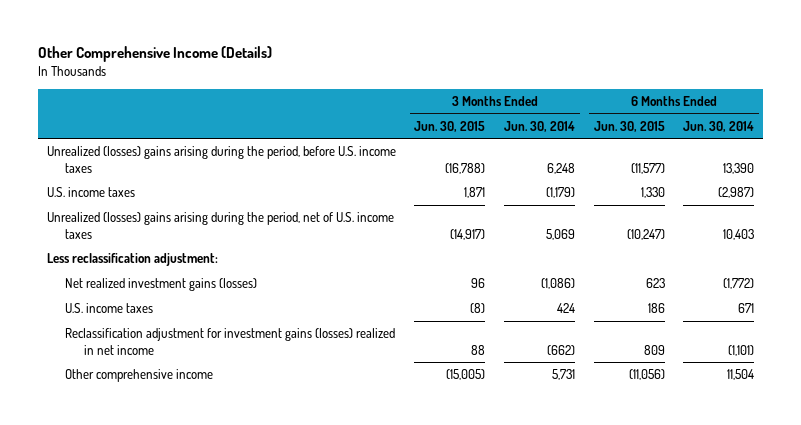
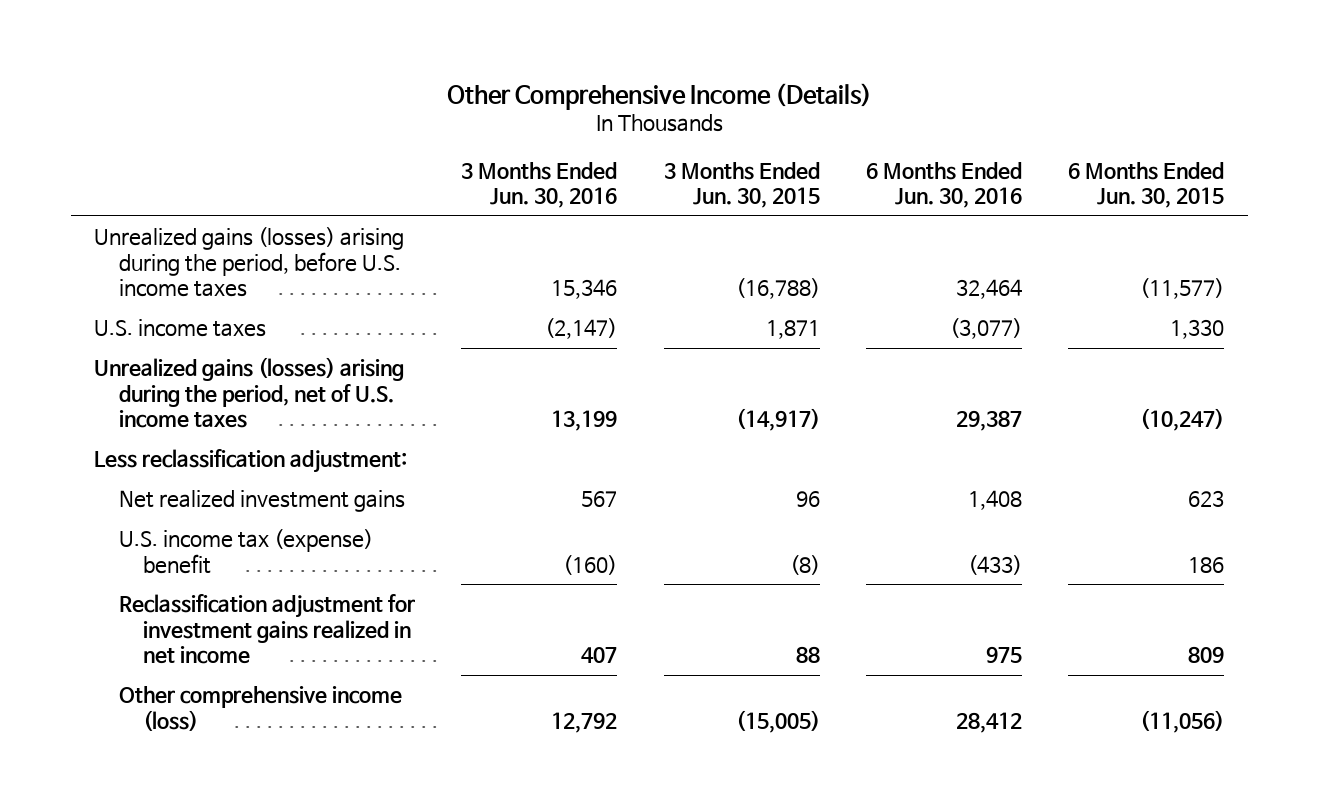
[504,120,576,132] Jun. 30, 2014 -> none
[683,120,755,132] Jun. 30, 2014 -> none
none -> [461,161,618,209] 3 Months Ended Jun. 30, 2016
none -> [865,161,1022,209] 6 Months Ended Jun. 30, 2016
[46,146,396,173] Unrealized (losses) gains arising during the period, before U.S. income taxes -> [94,227,405,297] Unrealized gains (losses) arising during the period, before U.S. income taxes
[46,212,394,239] Unrealized (losses) gains arising during the period, net of U.S. income taxes -> [94,357,405,428] Unrealized gains (losses) arising during the period, net of U.S. income taxes
[65,278,258,292] Net realized investment gains (losses) -> [118,490,405,513] Net realized investment gains
[65,303,154,314] U.S. income taxes -> [118,529,373,574] U.S. income tax (expense) benefit
[65,328,396,355] Reclassification adjustment for investment gains (losses) realized in net income -> [118,594,415,664] Reclassification adjustment for investment gains realized in net income
[65,369,214,383] Other comprehensive income -> [118,686,402,731] Other comprehensive income (loss)

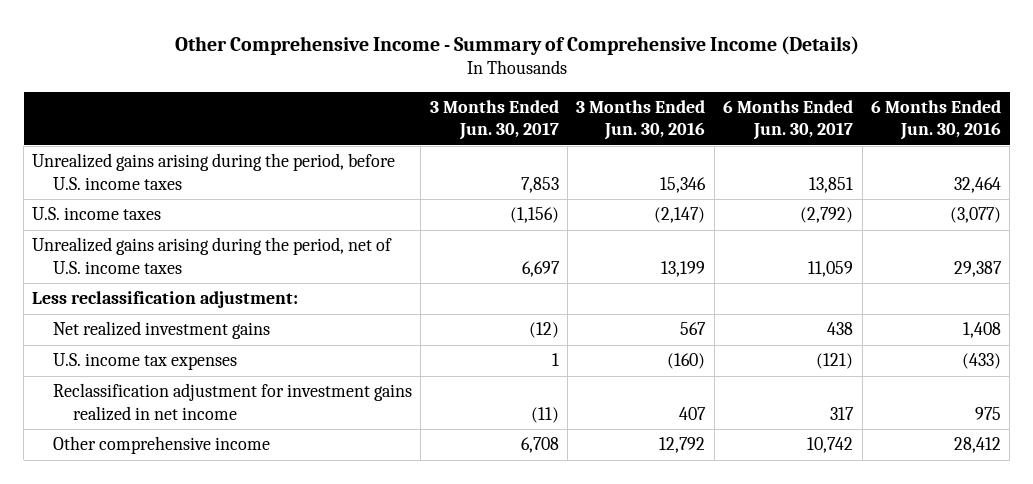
[447,82,873,110] Other Comprehensive Income (Details) -> [174,35,859,55] Other Comprehensive Income - Summary of Comprehensive Income (Details)
[663,161,820,209] 3 Months Ended Jun. 30, 2015 -> none
[1068,161,1225,209] 6 Months Ended Jun. 30, 2015 -> none
none -> [429,99,559,141] 3 Months Ended Jun. 30, 2017
none -> [723,99,854,141] 6 Months Ended Jun. 30, 2017
[94,227,405,297] Unrealized gains (losses) arising during the period, before U.S. income taxes -> [32,153,396,190] Unrealized gains arising during the period, before U.S. income taxes
[94,357,405,428] Unrealized gains (losses) arising during the period, net of U.S. income taxes -> [32,237,393,274] Unrealized gains arising during the period, net of U.S. income taxes
[118,529,373,574] U.S. income tax (expense) benefit -> [52,353,237,371] U.S. income tax expenses
[118,686,402,731] Other comprehensive income (loss) -> [52,436,270,455] Other comprehensive income

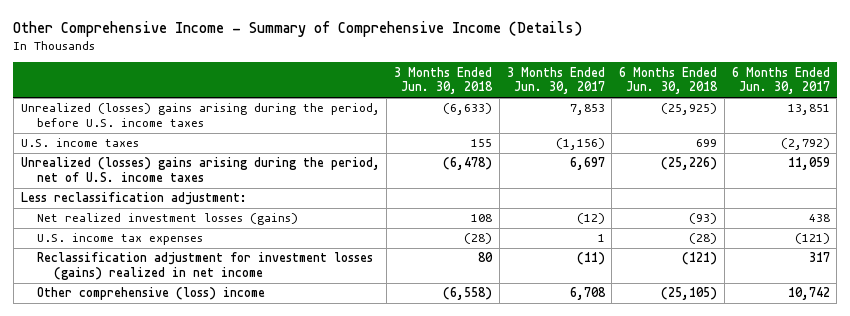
[576,99,706,141] 3 Months Ended Jun. 30, 2016 -> none
[870,99,1001,141] 6 Months Ended Jun. 30, 2016 -> none
none -> [394,66,494,95] 3 Months Ended Jun. 30, 2018
none -> [619,66,719,95] 6 Months Ended Jun. 30, 2018
[32,153,396,190] Unrealized gains arising during the period, before U.S. income taxes -> [20,103,380,128] Unrealized (losses) gains arising during the period, before U.S. income taxes
[32,237,393,274] Unrealized gains arising during the period, net of U.S. income taxes -> [20,157,380,183] Unrealized (losses) gains arising during the period, net of U.S. income taxes
[52,321,270,340] Net realized investment gains -> [37,213,299,226] Net realized investment losses (gains)
[52,383,412,421] Reclassification adjustment for investment gains realized in net income -> [37,252,374,281] Reclassification adjustment for investment losses (gains) realized in net income
[52,436,270,455] Other comprehensive income -> [37,287,266,301] Other comprehensive (loss) income

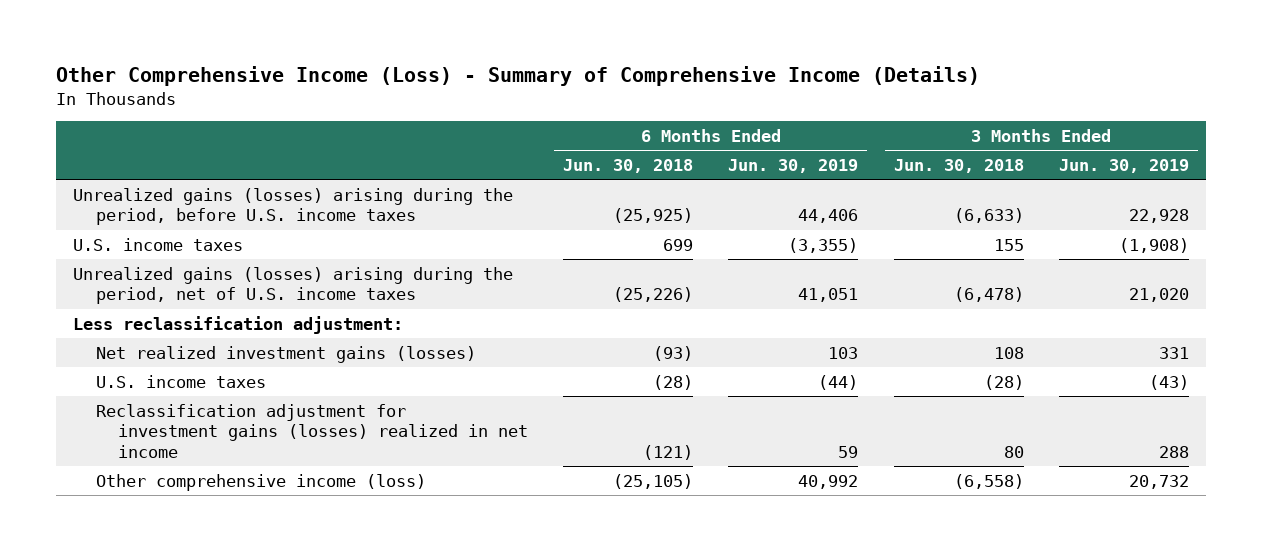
[13,20,583,37] Other Comprehensive Income - Summary of Comprehensive Income (Details) -> [55,65,980,86] Other Comprehensive Income (Loss) - Summary of Comprehensive Income (Details)
[506,66,605,95] 3 Months Ended Jun. 30, 2017 -> none
[731,66,830,95] 6 Months Ended Jun. 30, 2017 -> none
none -> [728,159,859,174] Jun. 30, 2019
none -> [1058,159,1189,174] Jun. 30, 2019
[20,103,380,128] Unrealized (losses) gains arising during the period, before U.S. income taxes -> [73,187,514,226] Unrealized gains (losses) arising during the period, before U.S. income taxes
[20,157,380,183] Unrealized (losses) gains arising during the period, net of U.S. income taxes -> [73,266,514,305] Unrealized gains (losses) arising during the period, net of U.S. income taxes
[37,213,299,226] Net realized investment losses (gains) -> [95,345,476,363] Net realized investment gains (losses)
[37,233,204,246] U.S. income tax expenses -> [95,374,266,388] U.S. income taxes
[37,252,374,281] Reclassification adjustment for investment losses (gains) realized in net income -> [95,403,528,458] Reclassification adjustment for investment gains (losses) realized in net income
[37,287,266,301] Other comprehensive (loss) income -> [95,473,426,491] Other comprehensive income (loss)

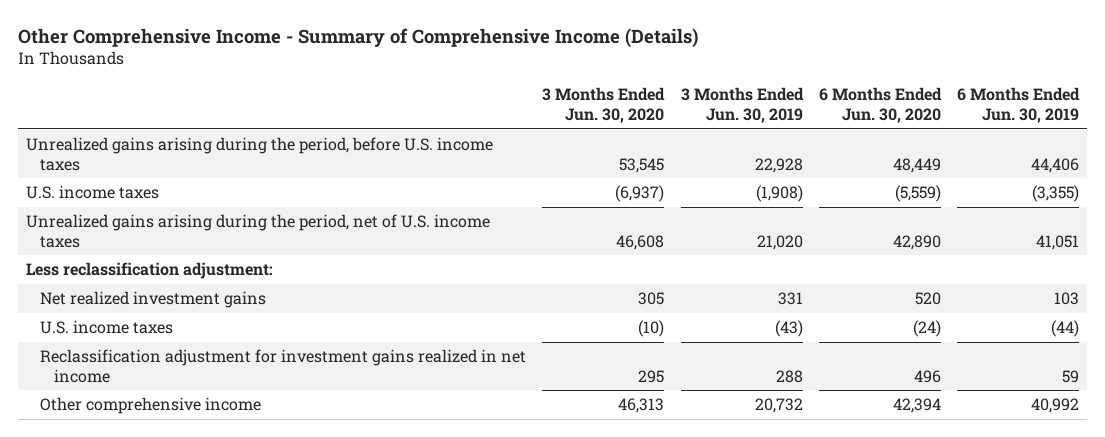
[55,65,980,86] Other Comprehensive Income (Loss) - Summary of Comprehensive Income (Details) -> [18,27,699,48] Other Comprehensive Income - Summary of Comprehensive Income (Details)
[563,159,694,174] Jun. 30, 2018 -> none
[893,159,1024,174] Jun. 30, 2018 -> none
none -> [542,87,666,124] 3 Months Ended Jun. 30, 2020
none -> [818,87,942,124] 6 Months Ended Jun. 30, 2020
[73,187,514,226] Unrealized gains (losses) arising during the period, before U.S. income taxes -> [26,136,494,171] Unrealized gains arising during the period, before U.S. income taxes
[73,266,514,305] Unrealized gains (losses) arising during the period, net of U.S. income taxes -> [26,213,491,248] Unrealized gains arising during the period, net of U.S. income taxes
[95,345,476,363] Net realized investment gains (losses) -> [40,290,267,308] Net realized investment gains
[95,403,528,458] Reclassification adjustment for investment gains (losses) realized in net income -> [40,348,527,383] Reclassification adjustment for investment gains realized in net income
[95,473,426,491] Other comprehensive income (loss) -> [40,396,262,414] Other comprehensive income

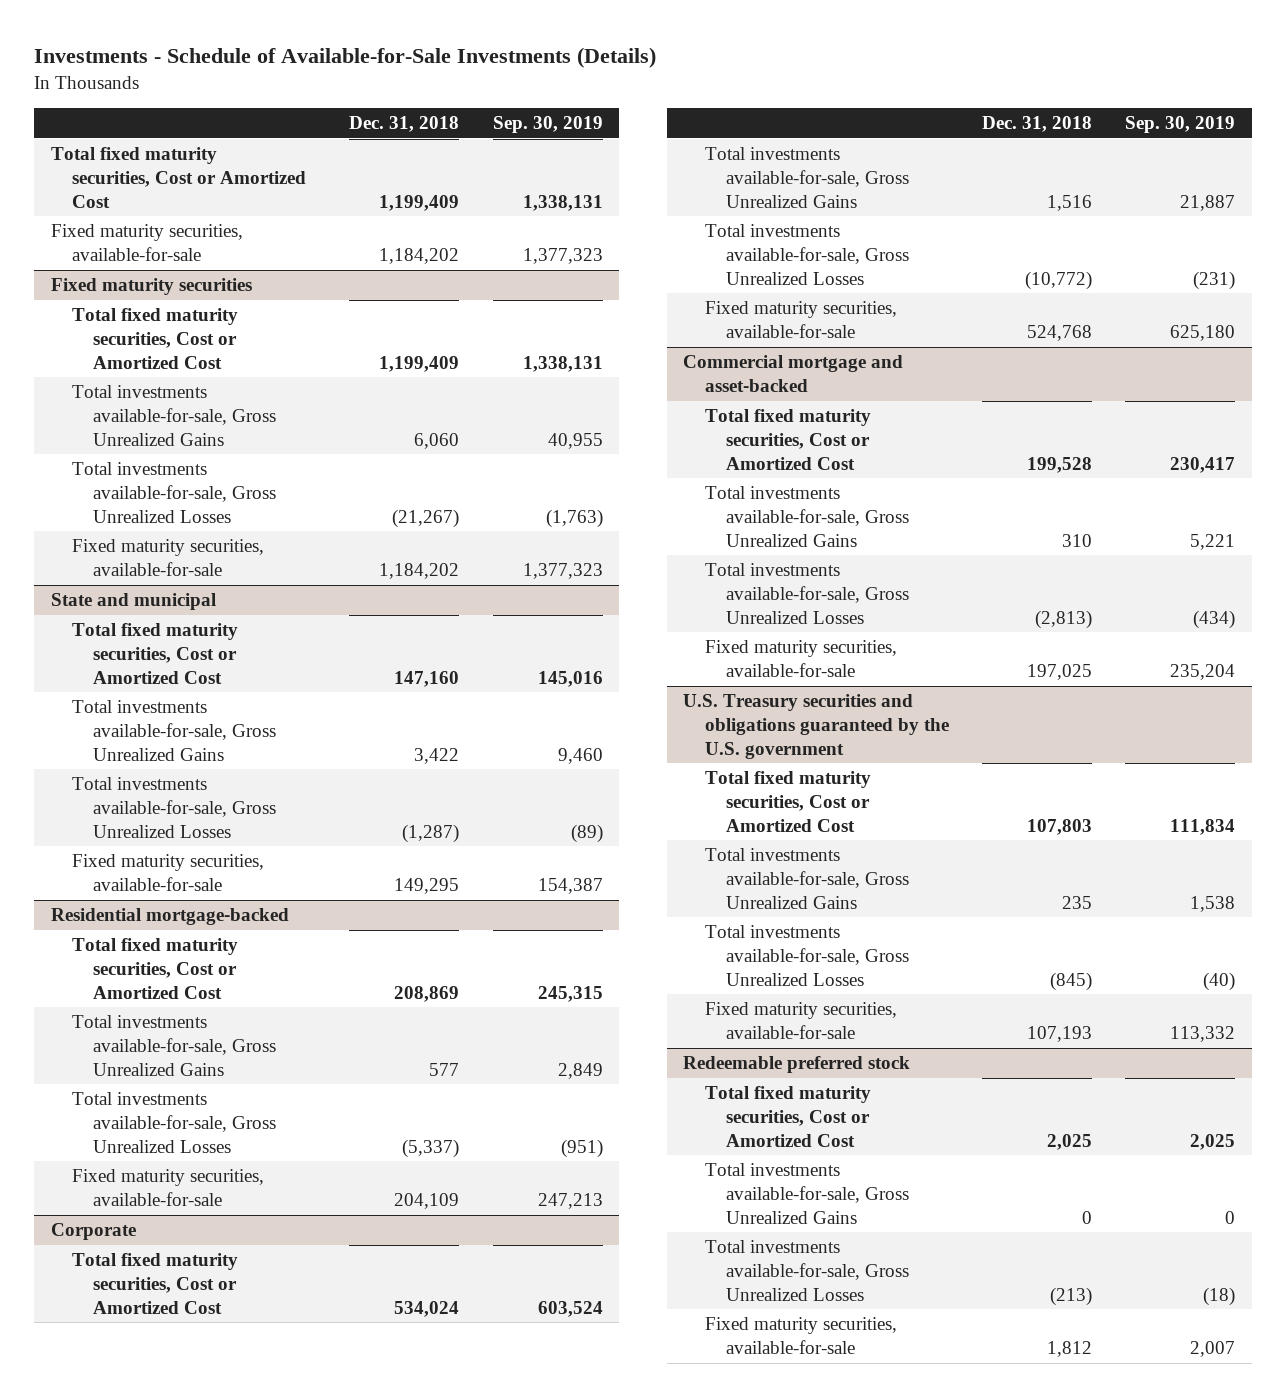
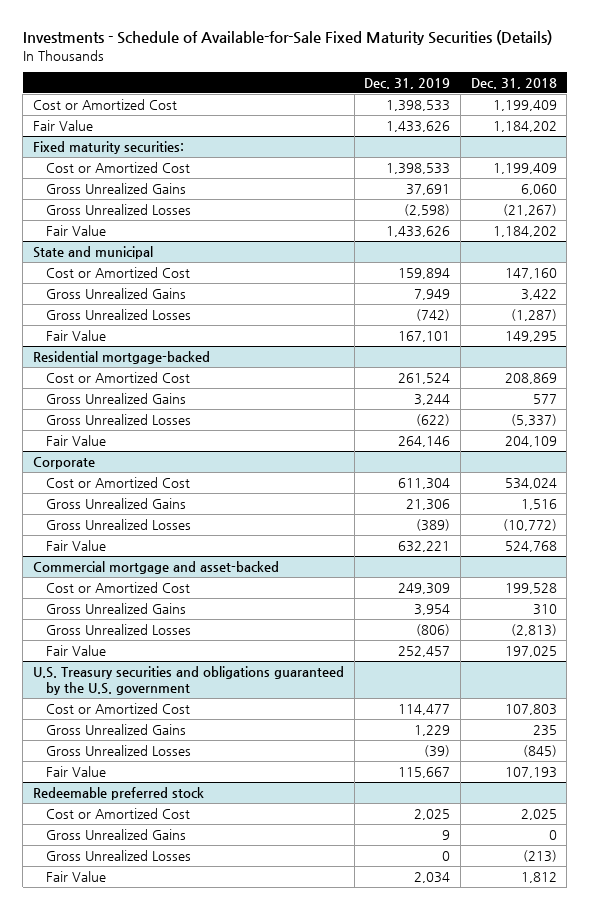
[33,47,656,69] Investments - Schedule of Available-for-Sale Investments (Details) -> [22,30,552,46] Investments - Schedule of Available-for-Sale Fixed Maturity Securities (Details)
[492,115,603,133] Sep. 30, 2019 -> none
none -> [364,78,451,90] Dec. 31, 2019
[50,147,306,208] Total fixed maturity securities, Cost or Amortized Cost -> [32,98,177,110] Cost or Amortized Cost
[50,224,243,261] Fixed maturity securities, available-for-sale -> [32,119,93,131] Fair Value
[50,278,252,296] Fixed maturity securities -> [32,140,184,154] Fixed maturity securities:
[71,308,238,369] Total fixed maturity securities, Cost or Amortized Cost -> [46,161,191,173] Cost or Amortized Cost
[71,385,277,446] Total investments available-for-sale, Gross Unrealized Gains -> [46,182,187,194] Gross Unrealized Gains
[71,462,277,523] Total investments available-for-sale, Gross Unrealized Losses -> [46,203,192,215] Gross Unrealized Losses
[71,539,264,576] Fixed maturity securities, available-for-sale -> [46,224,107,236] Fair Value
[71,623,238,684] Total fixed maturity securities, Cost or Amortized Cost -> [46,266,191,278] Cost or Amortized Cost
[71,700,277,761] Total investments available-for-sale, Gross Unrealized Gains -> [46,287,187,299] Gross Unrealized Gains
[71,777,277,838] Total investments available-for-sale, Gross Unrealized Losses -> [46,308,192,320] Gross Unrealized Losses
[71,854,264,891] Fixed maturity securities, available-for-sale -> [46,329,107,341] Fair Value
[71,938,238,999] Total fixed maturity securities, Cost or Amortized Cost -> [46,371,191,383] Cost or Amortized Cost
[71,1015,277,1076] Total investments available-for-sale, Gross Unrealized Gains -> [46,392,187,404] Gross Unrealized Gains
[71,1092,277,1153] Total investments available-for-sale, Gross Unrealized Losses -> [46,413,192,425] Gross Unrealized Losses
[71,1169,264,1206] Fixed maturity securities, available-for-sale -> [46,434,107,446] Fair Value
[71,1253,238,1314] Total fixed maturity securities, Cost or Amortized Cost -> [46,476,191,488] Cost or Amortized Cost
[704,147,910,208] Total investments available-for-sale, Gross Unrealized Gains -> [46,497,187,509] Gross Unrealized Gains
[704,224,910,285] Total investments available-for-sale, Gross Unrealized Losses -> [46,518,192,530] Gross Unrealized Losses
[704,301,897,338] Fixed maturity securities, available-for-sale -> [46,539,107,551] Fair Value
[704,409,871,470] Total fixed maturity securities, Cost or Amortized Cost -> [46,581,191,593] Cost or Amortized Cost
[704,486,910,547] Total investments available-for-sale, Gross Unrealized Gains -> [46,602,187,614] Gross Unrealized Gains
[704,563,910,624] Total investments available-for-sale, Gross Unrealized Losses -> [46,623,192,635] Gross Unrealized Losses
[704,640,897,677] Fixed maturity securities, available-for-sale -> [46,644,107,656] Fair Value
[704,771,871,832] Total fixed maturity securities, Cost or Amortized Cost -> [46,702,191,714] Cost or Amortized Cost
[704,848,910,909] Total investments available-for-sale, Gross Unrealized Gains -> [46,723,187,735] Gross Unrealized Gains
[704,925,910,986] Total investments available-for-sale, Gross Unrealized Losses -> [46,744,192,756] Gross Unrealized Losses
[704,1002,897,1039] Fixed maturity securities, available-for-sale -> [46,765,107,777] Fair Value
[704,1086,871,1147] Total fixed maturity securities, Cost or Amortized Cost -> [46,807,191,819] Cost or Amortized Cost
[704,1163,910,1224] Total investments available-for-sale, Gross Unrealized Gains -> [46,828,187,840] Gross Unrealized Gains
[704,1240,910,1301] Total investments available-for-sale, Gross Unrealized Losses -> [46,849,192,861] Gross Unrealized Losses
[704,1317,897,1354] Fixed maturity securities, available-for-sale -> [46,870,107,882] Fair Value

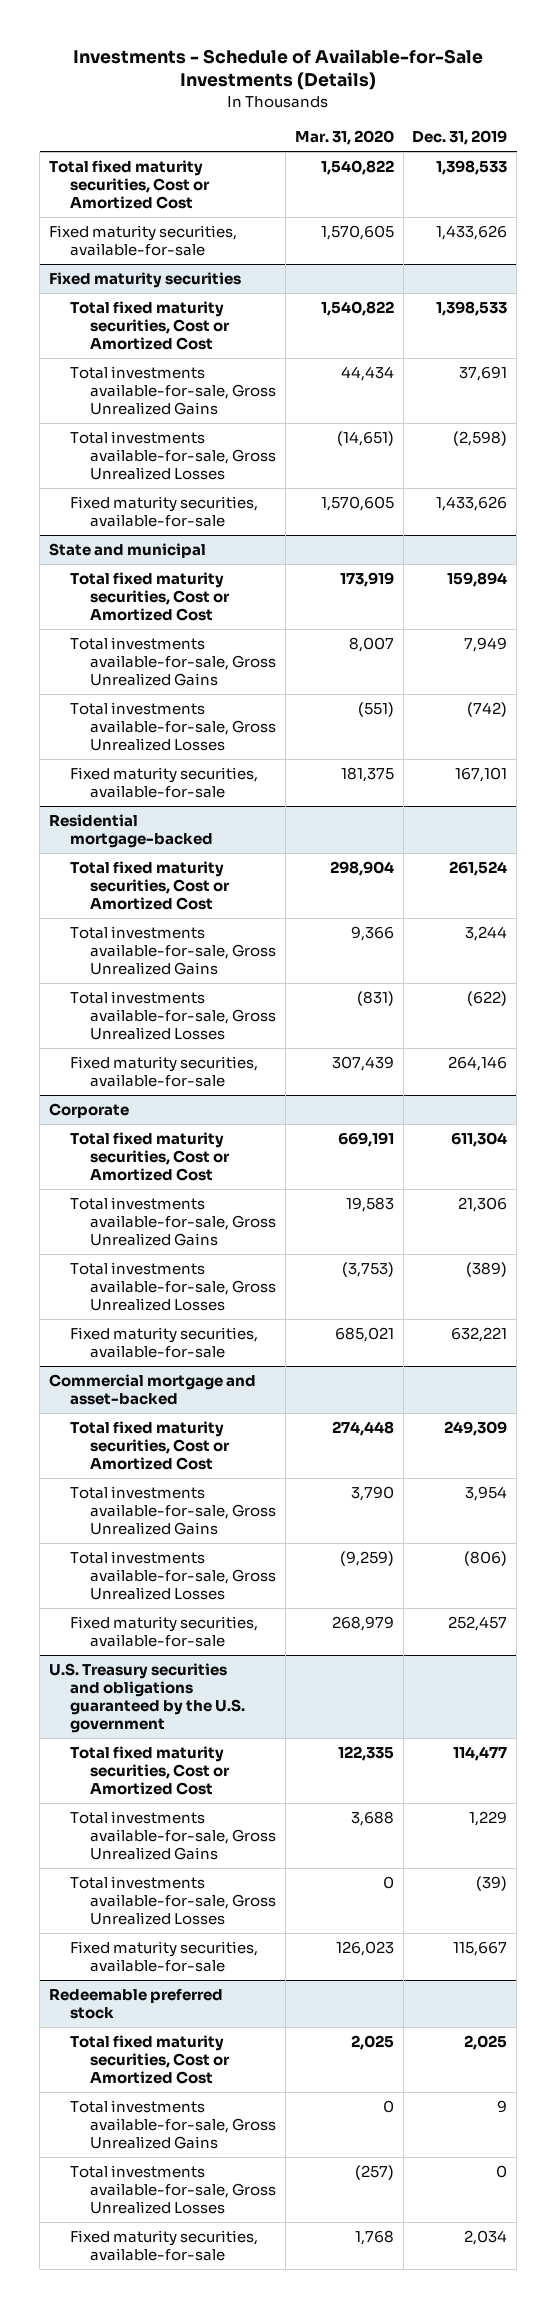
[22,30,552,46] Investments - Schedule of Available-for-Sale Fixed Maturity Securities (Details) -> [73,49,484,91] Investments - Schedule of Available-for-Sale Investments (Details)
[470,78,557,90] Dec. 31, 2018 -> none
none -> [294,130,394,146] Mar. 31, 2020
[32,98,177,110] Cost or Amortized Cost -> [48,160,210,209] Total fixed maturity securities, Cost or Amortized Cost
[32,119,93,131] Fair Value -> [48,225,237,256] Fixed maturity securities, available-for-sale
[32,140,184,154] Fixed maturity securities: -> [48,272,241,289] Fixed maturity securities
[46,161,191,173] Cost or Amortized Cost -> [69,301,231,350] Total fixed maturity securities, Cost or Amortized Cost
[46,182,187,194] Gross Unrealized Gains -> [69,366,277,415] Total investments available-for-sale, Gross Unrealized Gains
[46,203,192,215] Gross Unrealized Losses -> [69,431,277,480] Total investments available-for-sale, Gross Unrealized Losses
[46,224,107,236] Fair Value -> [69,496,258,527] Fixed maturity securities, available-for-sale
[46,266,191,278] Cost or Amortized Cost -> [69,572,231,621] Total fixed maturity securities, Cost or Amortized Cost
[46,287,187,299] Gross Unrealized Gains -> [69,637,277,686] Total investments available-for-sale, Gross Unrealized Gains
[46,308,192,320] Gross Unrealized Losses -> [69,702,277,751] Total investments available-for-sale, Gross Unrealized Losses
[46,329,107,341] Fair Value -> [69,767,258,798] Fixed maturity securities, available-for-sale
[46,371,191,383] Cost or Amortized Cost -> [69,861,231,910] Total fixed maturity securities, Cost or Amortized Cost
[46,392,187,404] Gross Unrealized Gains -> [69,926,277,975] Total investments available-for-sale, Gross Unrealized Gains
[46,413,192,425] Gross Unrealized Losses -> [69,991,277,1040] Total investments available-for-sale, Gross Unrealized Losses
[46,434,107,446] Fair Value -> [69,1056,258,1087] Fixed maturity securities, available-for-sale
[46,476,191,488] Cost or Amortized Cost -> [69,1132,231,1181] Total fixed maturity securities, Cost or Amortized Cost
[46,497,187,509] Gross Unrealized Gains -> [69,1197,277,1246] Total investments available-for-sale, Gross Unrealized Gains
[46,518,192,530] Gross Unrealized Losses -> [69,1262,277,1311] Total investments available-for-sale, Gross Unrealized Losses
[46,539,107,551] Fair Value -> [69,1327,258,1358] Fixed maturity securities, available-for-sale
[46,581,191,593] Cost or Amortized Cost -> [69,1421,231,1470] Total fixed maturity securities, Cost or Amortized Cost
[46,602,187,614] Gross Unrealized Gains -> [69,1486,277,1535] Total investments available-for-sale, Gross Unrealized Gains
[46,623,192,635] Gross Unrealized Losses -> [69,1551,277,1600] Total investments available-for-sale, Gross Unrealized Losses
[46,644,107,656] Fair Value -> [69,1616,258,1647] Fixed maturity securities, available-for-sale
[46,702,191,714] Cost or Amortized Cost -> [69,1746,231,1795] Total fixed maturity securities, Cost or Amortized Cost
[46,723,187,735] Gross Unrealized Gains -> [69,1811,277,1860] Total investments available-for-sale, Gross Unrealized Gains
[46,744,192,756] Gross Unrealized Losses -> [69,1876,277,1925] Total investments available-for-sale, Gross Unrealized Losses
[46,765,107,777] Fair Value -> [69,1941,258,1972] Fixed maturity securities, available-for-sale
[46,807,191,819] Cost or Amortized Cost -> [69,2035,231,2084] Total fixed maturity securities, Cost or Amortized Cost
[46,828,187,840] Gross Unrealized Gains -> [69,2100,277,2149] Total investments available-for-sale, Gross Unrealized Gains
[46,849,192,861] Gross Unrealized Losses -> [69,2165,277,2214] Total investments available-for-sale, Gross Unrealized Losses
[46,870,107,882] Fair Value -> [69,2230,258,2261] Fixed maturity securities, available-for-sale

